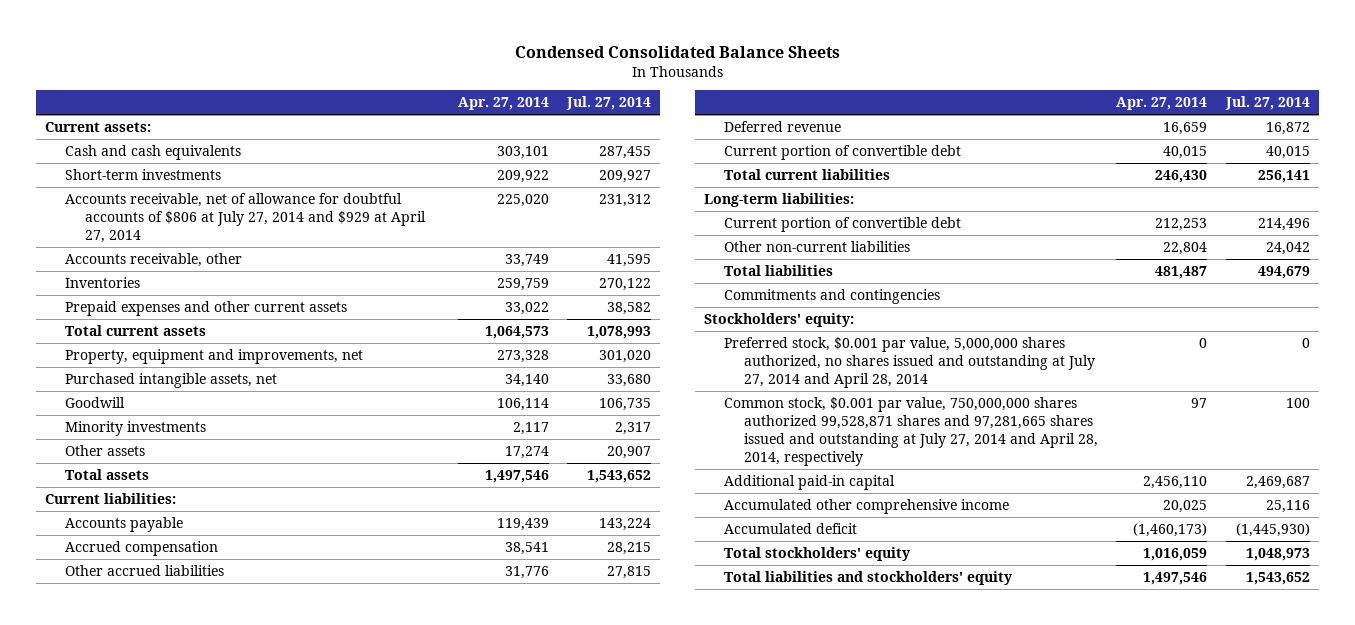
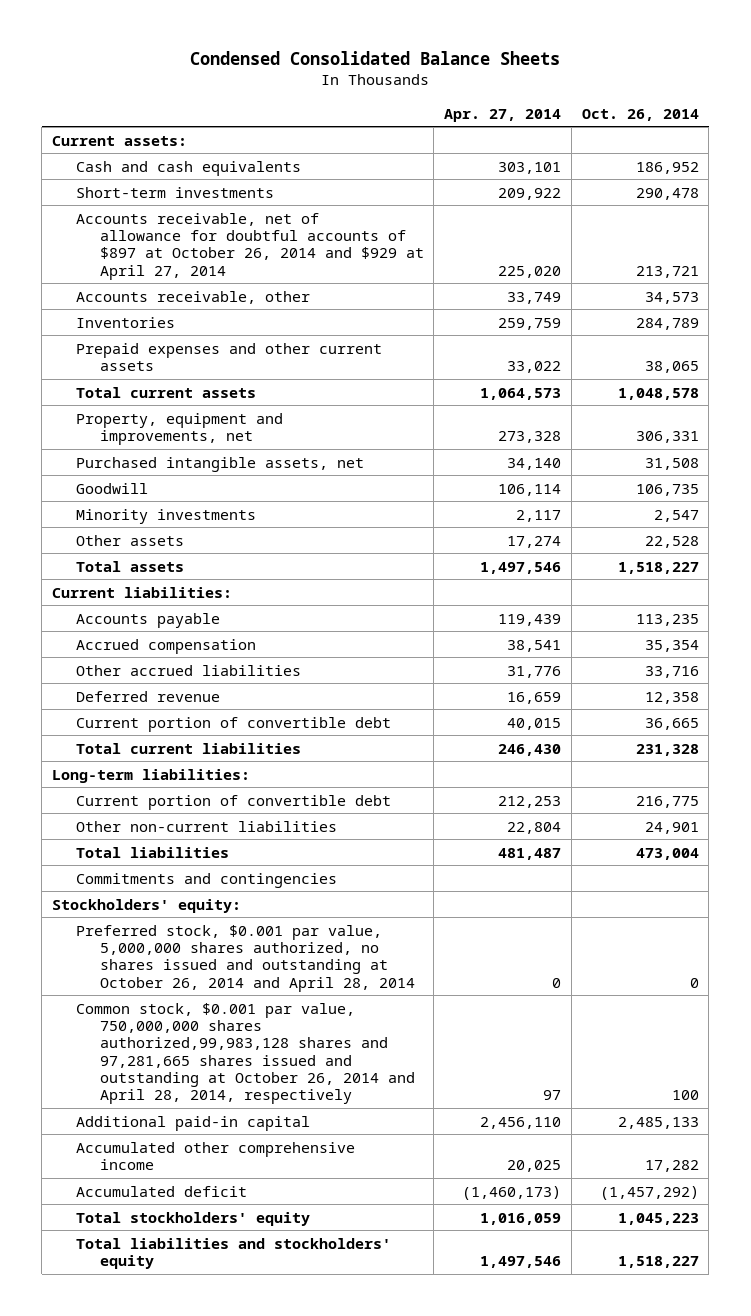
[566,96,652,111] Jul. 27, 2014 -> none
none -> [581,108,699,121] Oct. 26, 2014
[65,193,427,243] Accounts receivable, net of allowance for doubtful accounts of $806 at July 27, 2014 and $929 at April 27, 2014 -> [75,212,424,280] Accounts receivable, net of allowance for doubtful accounts of $897 at October 26, 2014 and $929 at April 27, 2014
[724,337,1096,388] Preferred stock, $0.001 par value, 5,000,000 shares authorized, no shares issued and outstanding at July 27, 2014 and April 28, 2014 -> [75,924,415,992] Preferred stock, $0.001 par value, 5,000,000 shares authorized, no shares issued and outstanding at October 26, 2014 and April 28, 2014
[724,397,1099,466] Common stock, $0.001 par value, 750,000,000 shares authorized 99,528,871 shares and 97,281,665 shares issued and outstanding at July 27, 2014 and April 28, 2014, respectively -> [75,1002,415,1105] Common stock, $0.001 par value, 750,000,000 shares authorized,99,983,128 shares and 97,281,665 shares issued and outstanding at October 26, 2014 and April 28, 2014, respectively

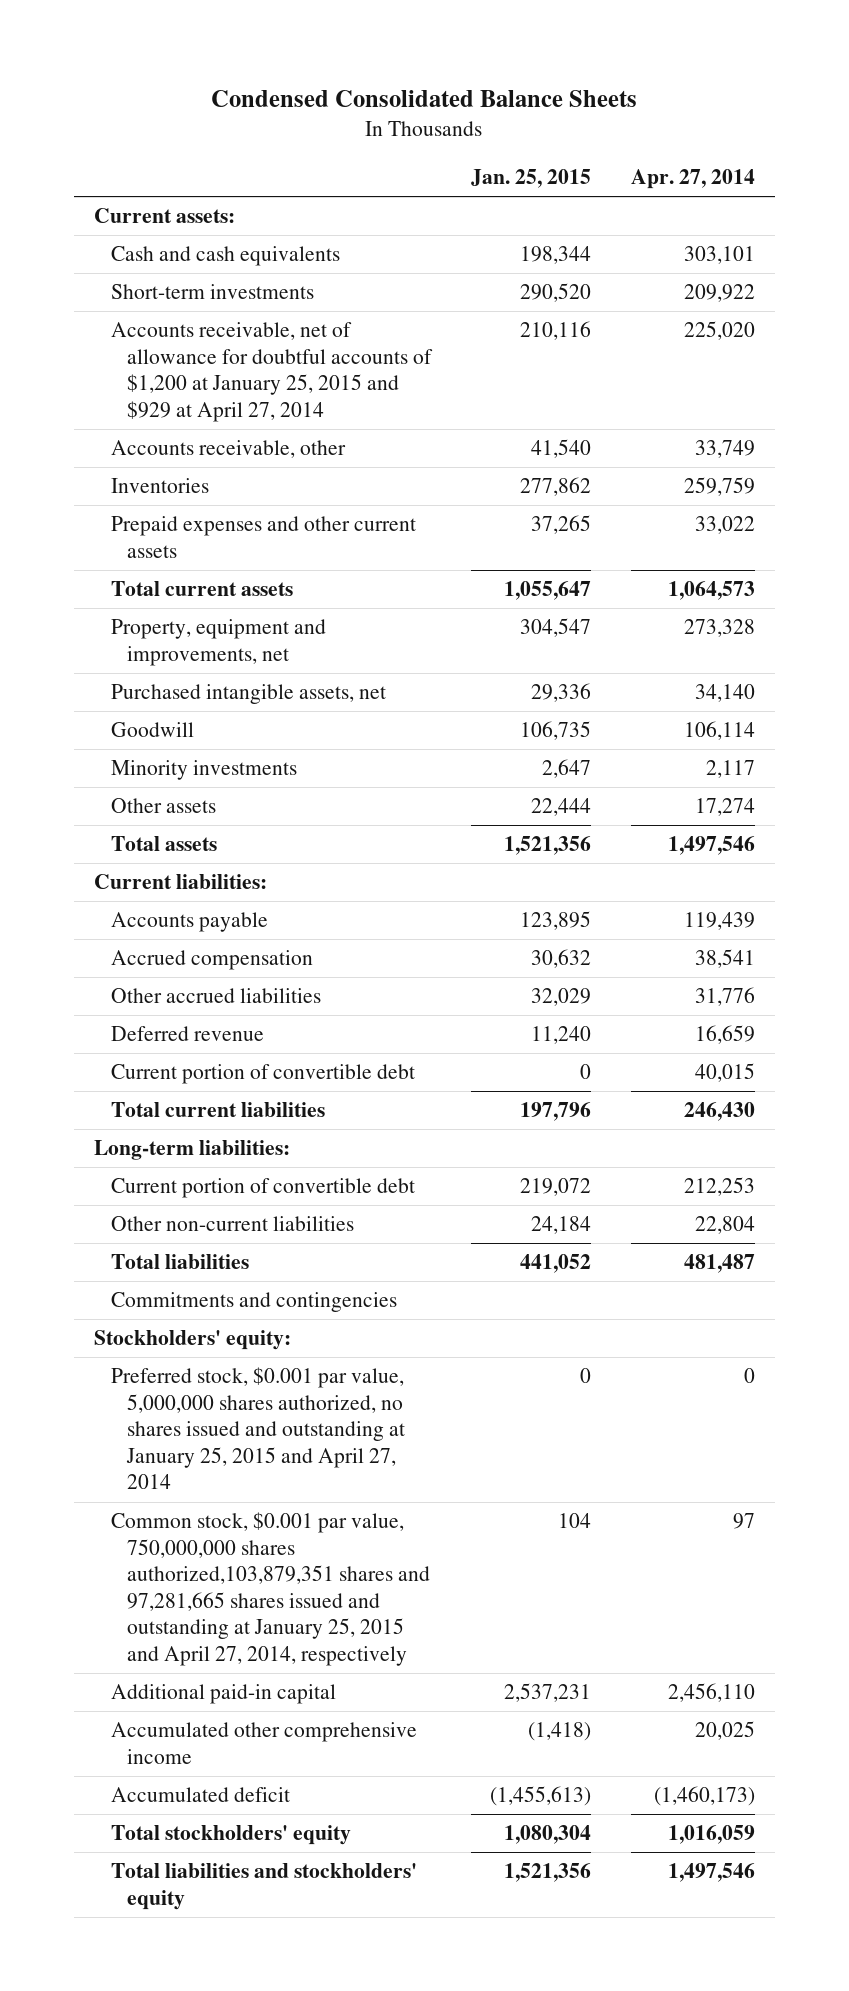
[581,108,699,121] Oct. 26, 2014 -> none
none -> [470,169,591,189] Jan. 25, 2015
[75,212,424,280] Accounts receivable, net of allowance for doubtful accounts of $897 at October 26, 2014 and $929 at April 27, 2014 -> [110,322,434,422] Accounts receivable, net of allowance for doubtful accounts of $1,200 at January 25, 2015 and $929 at April 27, 2014
[75,924,415,992] Preferred stock, $0.001 par value, 5,000,000 shares authorized, no shares issued and outstanding at October 26, 2014 and April 28, 2014 -> [110,1367,406,1490] Preferred stock, $0.001 par value, 5,000,000 shares authorized, no shares issued and outstanding at January 25, 2015 and April 27, 2014
[75,1002,415,1105] Common stock, $0.001 par value, 750,000,000 shares authorized,99,983,128 shares and 97,281,665 shares issued and outstanding at October 26, 2014 and April 28, 2014, respectively -> [110,1512,431,1666] Common stock, $0.001 par value, 750,000,000 shares authorized,103,879,351 shares and 97,281,665 shares issued and outstanding at January 25, 2015 and April 27, 2014, respectively

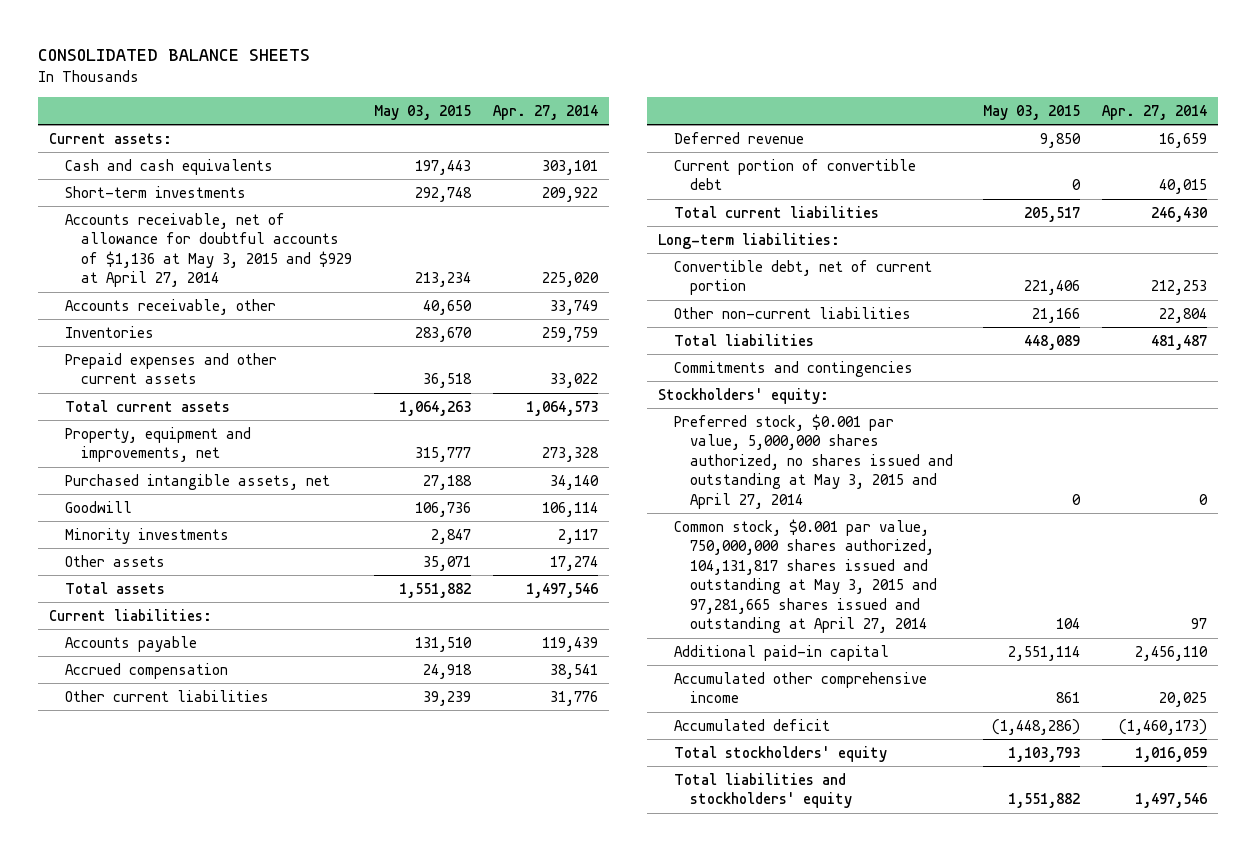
[211,90,638,108] Condensed Consolidated Balance Sheets -> [37,49,310,62] CONSOLIDATED BALANCE SHEETS
[470,169,591,189] Jan. 25, 2015 -> none
none -> [373,104,471,120] May 03, 2015
[110,322,434,422] Accounts receivable, net of allowance for doubtful accounts of $1,200 at January 25, 2015 and $929 at April 27, 2014 -> [64,212,352,288] Accounts receivable, net of allowance for doubtful accounts of $1,136 at May 3, 2015 and $929 at April 27, 2014
[110,988,321,1004] Other accrued liabilities -> [64,689,269,702] Other current liabilities
[110,1178,415,1199] Current portion of convertible debt -> [673,259,932,296] Convertible debt, net of current portion
[110,1367,406,1490] Preferred stock, $0.001 par value, 5,000,000 shares authorized, no shares issued and outstanding at January 25, 2015 and April 27, 2014 -> [673,413,953,509] Preferred stock, $0.001 par value, 5,000,000 shares authorized, no shares issued and outstanding at May 3, 2015 and April 27, 2014
[110,1512,431,1666] Common stock, $0.001 par value, 750,000,000 shares authorized,103,879,351 shares and 97,281,665 shares issued and outstanding at January 25, 2015 and April 27, 2014, respectively -> [673,518,937,634] Common stock, $0.001 par value, 750,000,000 shares authorized, 104,131,817 shares issued and outstanding at May 3, 2015 and 97,281,665 shares issued and outstanding at April 27, 2014

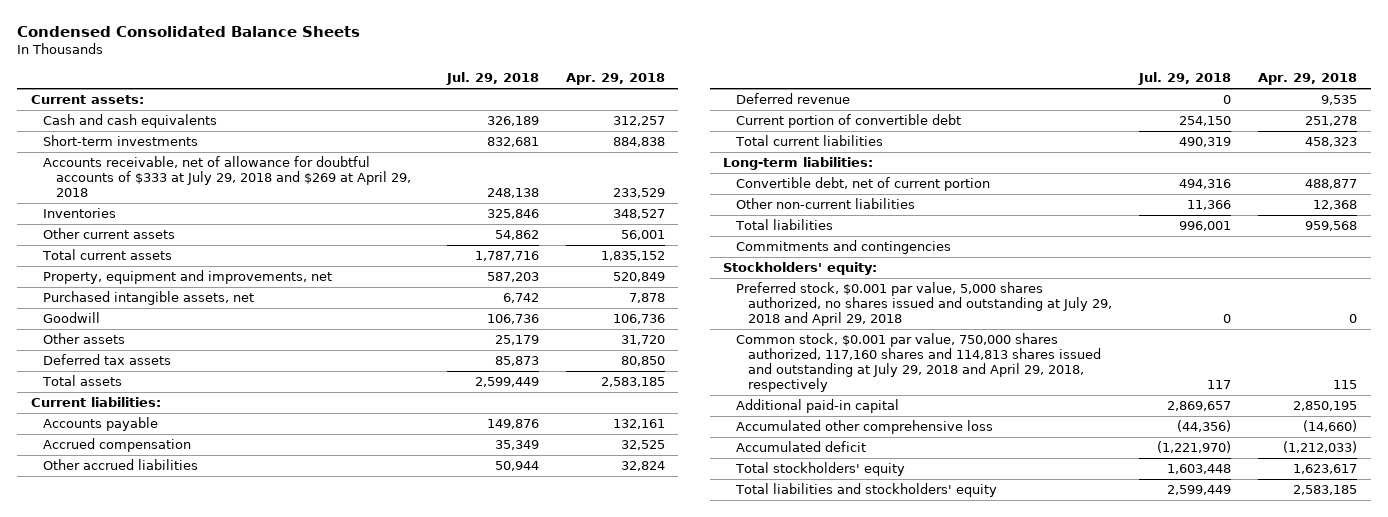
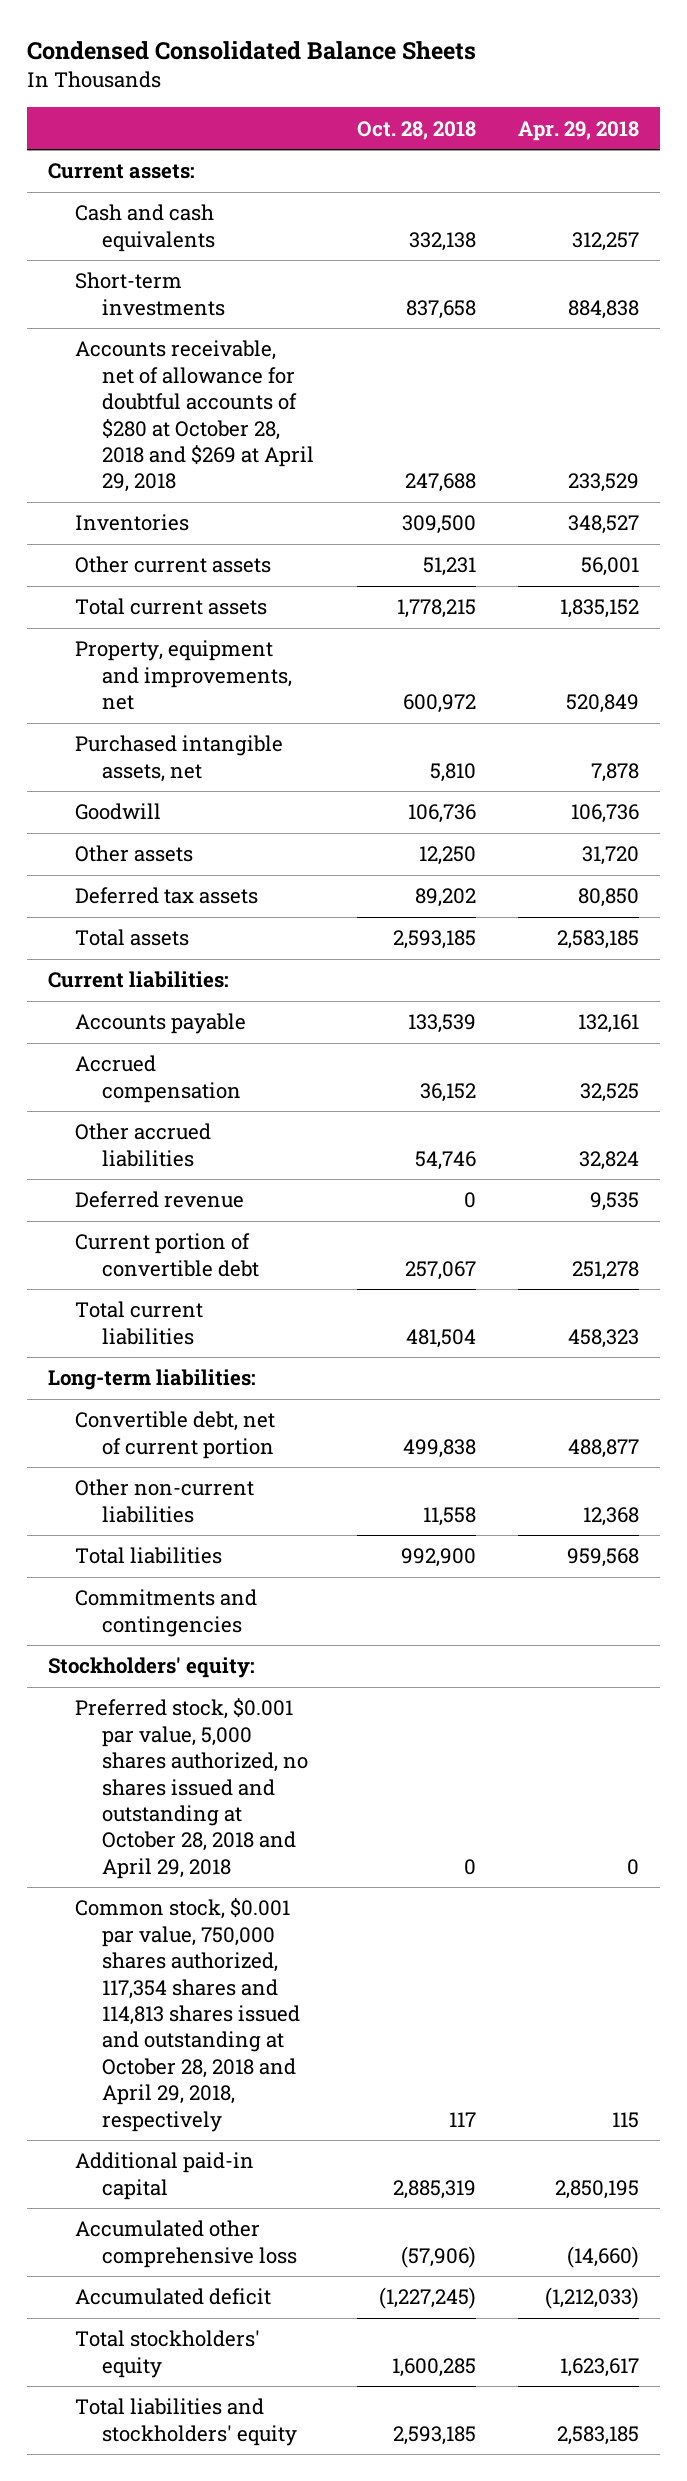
[445,72,539,86] Jul. 29, 2018 -> none
none -> [356,120,476,140] Oct. 28, 2018
[43,156,411,197] Accounts receivable, net of allowance for doubtful accounts of $333 at July 29, 2018 and $269 at April 29, 2018 -> [75,340,314,493] Accounts receivable, net of allowance for doubtful accounts of $280 at October 28, 2018 and $269 at April 29, 2018
[735,282,1113,326] Preferred stock, $0.001 par value, 5,000 shares authorized, no shares issued and outstanding at July 29, 2018 and April 29, 2018 -> [75,1698,308,1879] Preferred stock, $0.001 par value, 5,000 shares authorized, no shares issued and outstanding at October 28, 2018 and April 29, 2018
[735,333,1102,392] Common stock, $0.001 par value, 750,000 shares authorized, 117,160 shares and 114,813 shares issued and outstanding at July 29, 2018 and April 29, 2018, respectively -> [75,1898,300,2132] Common stock, $0.001 par value, 750,000 shares authorized, 117,354 shares and 114,813 shares issued and outstanding at October 28, 2018 and April 29, 2018, respectively

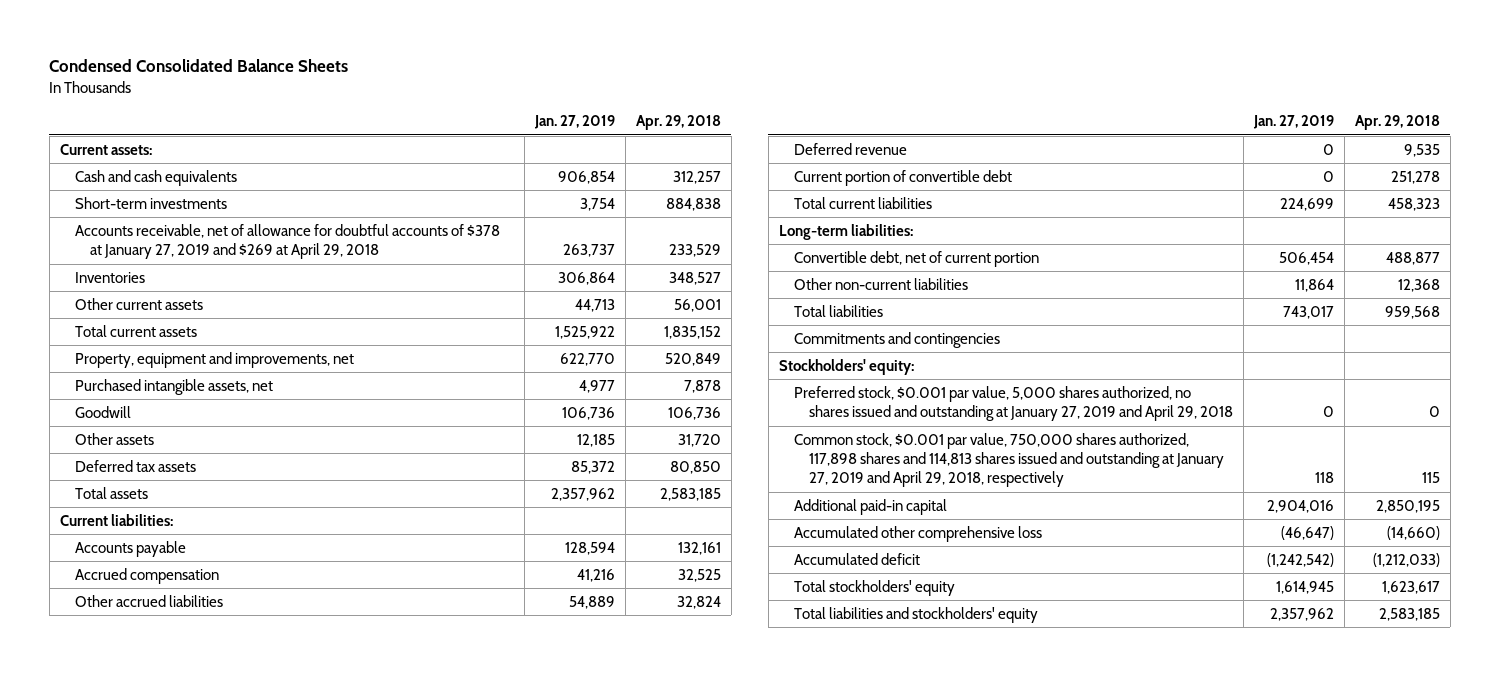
[356,120,476,140] Oct. 28, 2018 -> none
none -> [533,115,615,130] Jan. 27, 2019
[75,340,314,493] Accounts receivable, net of allowance for doubtful accounts of $280 at October 28, 2018 and $269 at April 29, 2018 -> [74,223,500,260] Accounts receivable, net of allowance for doubtful accounts of $378 at January 27, 2019 and $269 at April 29, 2018
[75,1698,308,1879] Preferred stock, $0.001 par value, 5,000 shares authorized, no shares issued and outstanding at October 28, 2018 and April 29, 2018 -> [793,385,1233,422] Preferred stock, $0.001 par value, 5,000 shares authorized, no shares issued and outstanding at January 27, 2019 and April 29, 2018
[75,1898,300,2132] Common stock, $0.001 par value, 750,000 shares authorized, 117,354 shares and 114,813 shares issued and outstanding at October 28, 2018 and April 29, 2018, respectively -> [793,432,1224,488] Common stock, $0.001 par value, 750,000 shares authorized, 117,898 shares and 114,813 shares issued and outstanding at January 27, 2019 and April 29, 2018, respectively

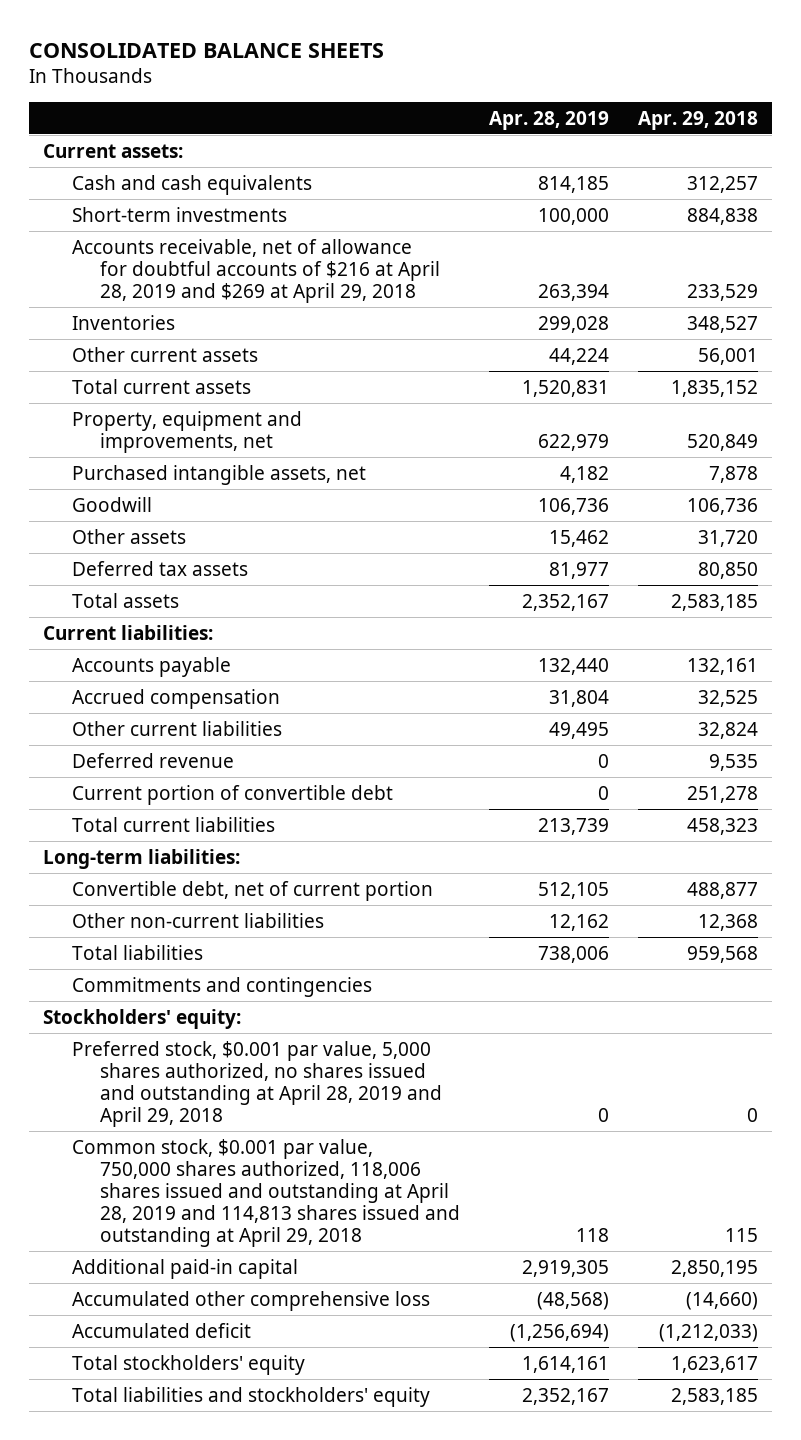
[49,59,349,73] Condensed Consolidated Balance Sheets -> [28,42,384,58] CONSOLIDATED BALANCE SHEETS
[533,115,615,130] Jan. 27, 2019 -> none
none -> [489,110,610,130] Apr. 28, 2019
[74,223,500,260] Accounts receivable, net of allowance for doubtful accounts of $378 at January 27, 2019 and $269 at April 29, 2018 -> [71,238,441,303] Accounts receivable, net of allowance for doubtful accounts of $216 at April 28, 2019 and $269 at April 29, 2018
[74,594,223,607] Other accrued liabilities -> [71,720,282,736] Other current liabilities
[793,385,1233,422] Preferred stock, $0.001 par value, 5,000 shares authorized, no shares issued and outstanding at January 27, 2019 and April 29, 2018 -> [71,1040,443,1127] Preferred stock, $0.001 par value, 5,000 shares authorized, no shares issued and outstanding at April 28, 2019 and April 29, 2018
[793,432,1224,488] Common stock, $0.001 par value, 750,000 shares authorized, 117,898 shares and 114,813 shares issued and outstanding at January 27, 2019 and April 29, 2018, respectively -> [71,1138,461,1247] Common stock, $0.001 par value, 750,000 shares authorized, 118,006 shares issued and outstanding at April 28, 2019 and 114,813 shares issued and outstanding at April 29, 2018

